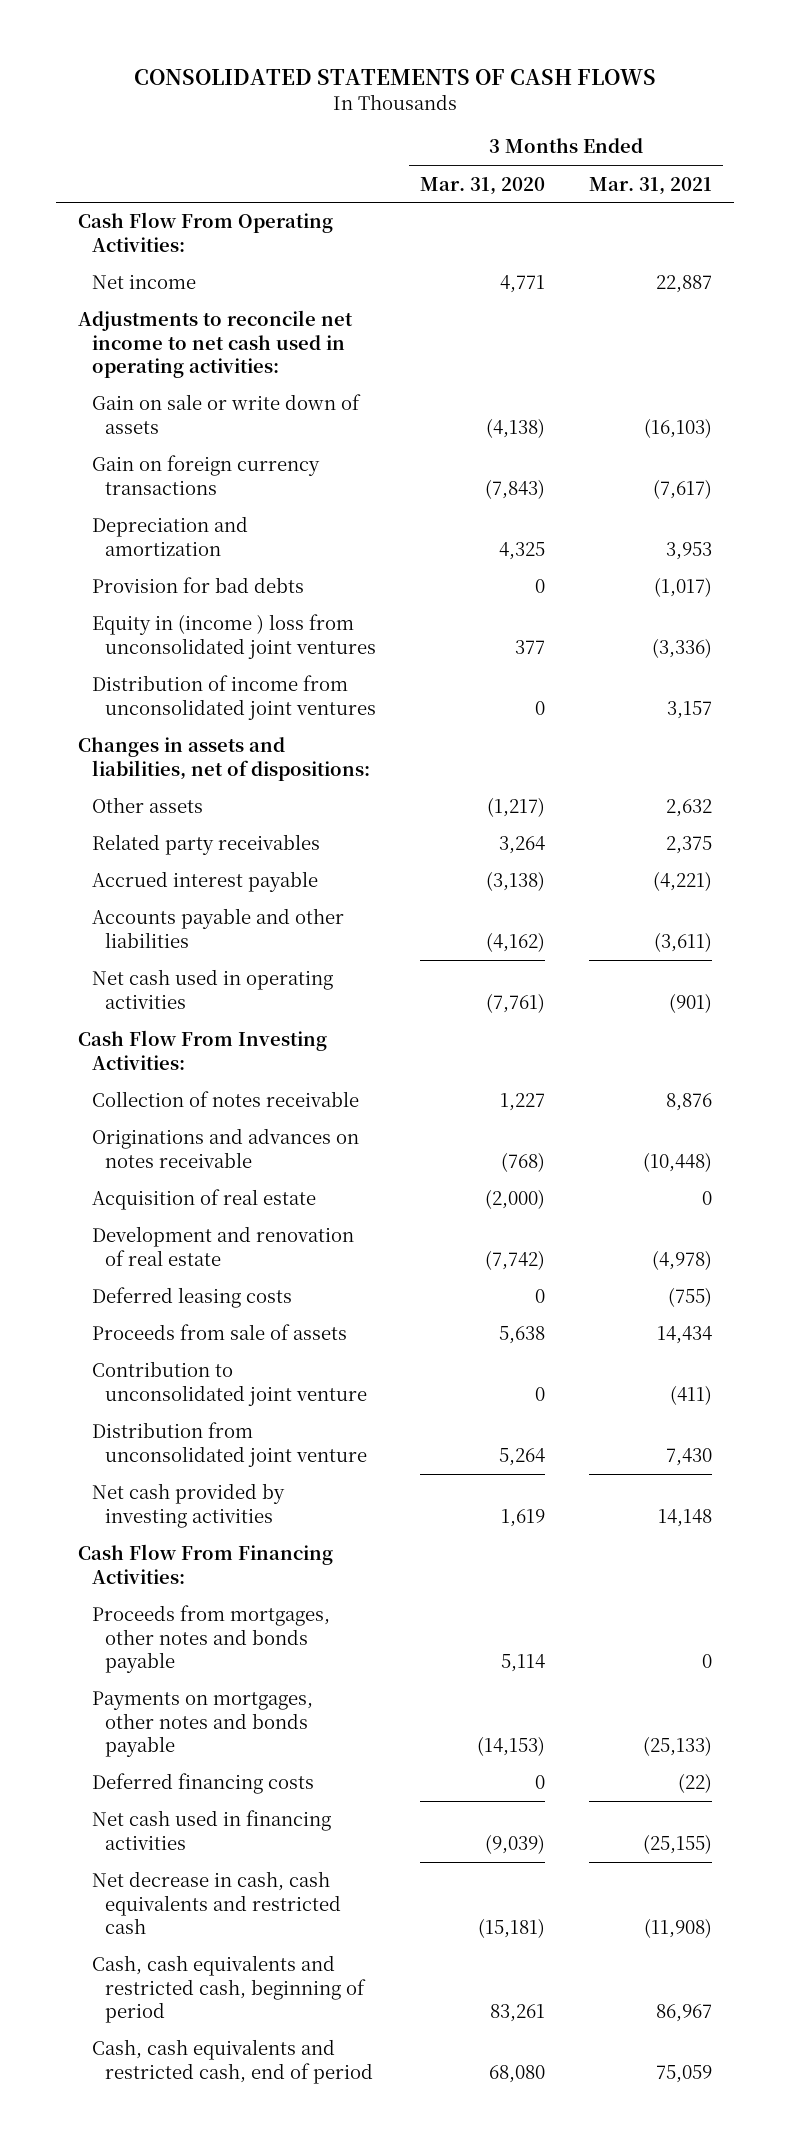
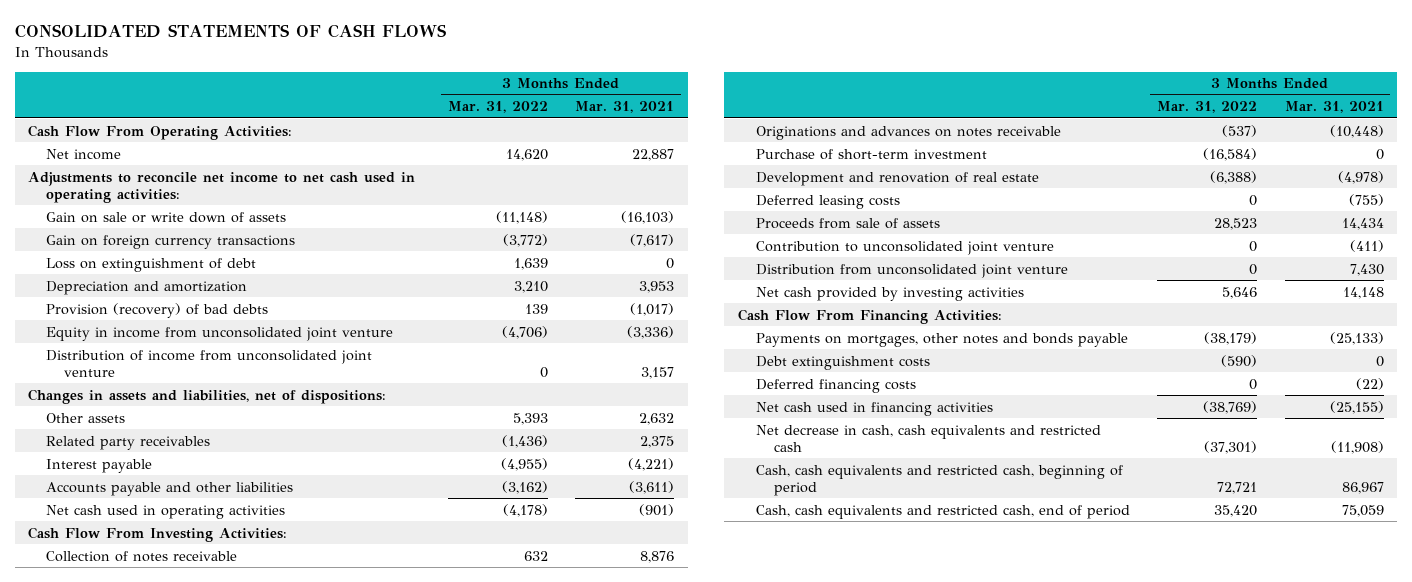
[420,176,546,195] Mar. 31, 2020 -> none
none -> [447,101,548,114] Mar. 31, 2022
none -> [46,257,257,272] Loss on extinguishment of debt
[91,577,304,594] Provision for bad debts -> [46,302,269,318] Provision (recovery) of bad debts
[91,614,377,659] Equity in (income ) loss from unconsolidated joint ventures -> [46,326,394,341] Equity in income from unconsolidated joint venture
[91,675,377,720] Distribution of income from unconsolidated joint ventures -> [46,349,373,377] Distribution of income from unconsolidated joint venture
[91,871,318,893] Accrued interest payable -> [46,458,153,473] Interest payable
[91,1189,316,1211] Acquisition of real estate -> none
none -> [755,148,987,160] Purchase of short-term investment
[91,1605,330,1674] Proceeds from mortgages, other notes and bonds payable -> none
none -> [755,355,930,370] Debt extinguishment costs

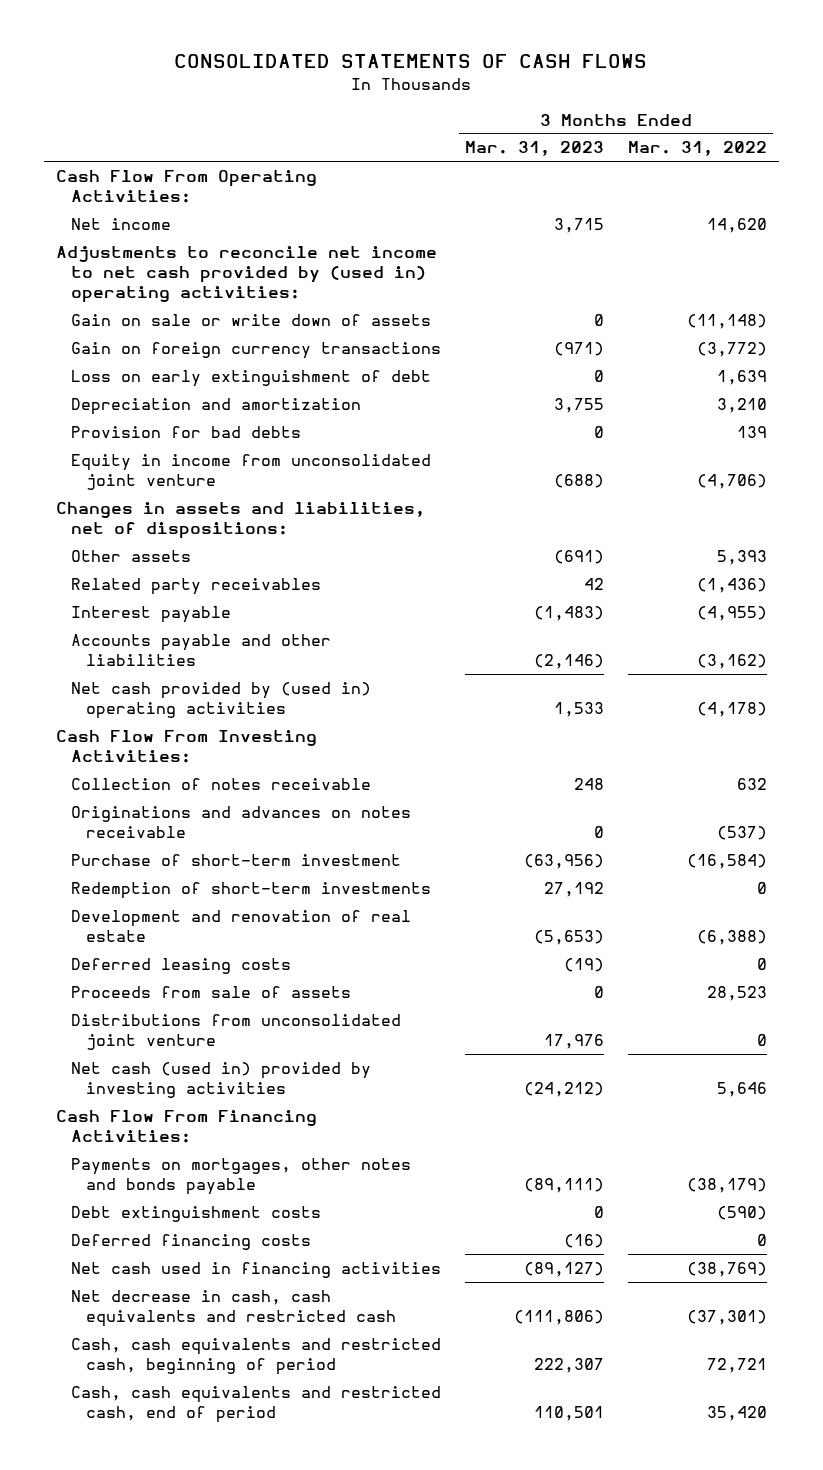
[575,101,675,114] Mar. 31, 2021 -> none
none -> [465,141,605,157] Mar. 31, 2023
[28,171,416,203] Adjustments to reconcile net income to net cash used in operating activities: -> [55,245,437,304] Adjustments to reconcile net income to net cash provided by (used in) operating activities:
[46,257,257,272] Loss on extinguishment of debt -> [71,369,432,387] Loss on early extinguishment of debt
[46,302,269,318] Provision (recovery) of bad debts -> [71,425,302,438] Provision for bad debts
[46,349,373,377] Distribution of income from unconsolidated joint venture -> none
[46,504,286,519] Net cash used in operating activities -> [71,681,372,720] Net cash provided by (used in) operating activities
none -> [71,881,432,899] Redemption of short-term investments
[755,240,1054,255] Contribution to unconsolidated joint venture -> none
[755,263,1068,278] Distribution from unconsolidated joint venture -> [71,1013,402,1051] Distributions from unconsolidated joint venture
[755,286,1024,301] Net cash provided by investing activities -> [71,1061,372,1099] Net cash (used in) provided by investing activities

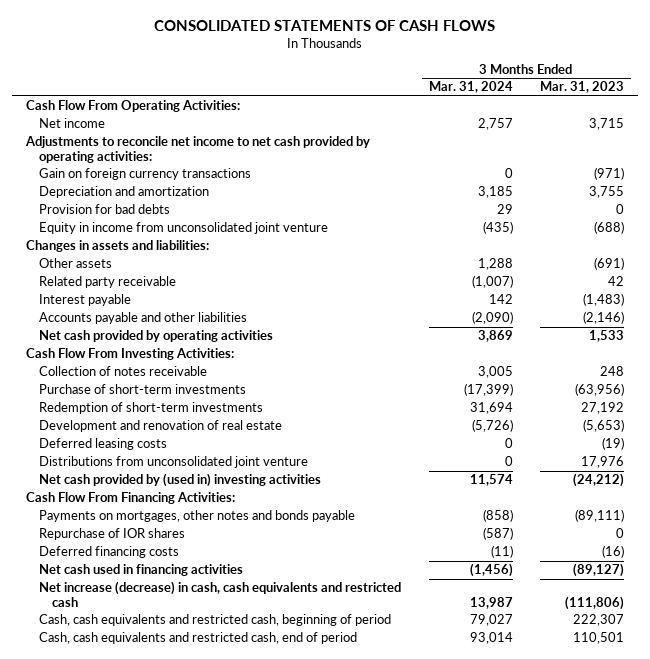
[628,141,768,157] Mar. 31, 2022 -> none
none -> [428,81,513,94] Mar. 31, 2024
[71,313,432,326] Gain on sale or write down of assets -> none
[55,245,437,304] Adjustments to reconcile net income to net cash provided by (used in) operating activities: -> [24,136,370,163] Adjustments to reconcile net income to net cash provided by operating activities:
[71,369,432,387] Loss on early extinguishment of debt -> none
[55,501,425,540] Changes in assets and liabilities, net of dispositions: -> [25,240,209,253] Changes in assets and liabilities:
[71,577,322,595] Related party receivables -> [38,276,176,289] Related party receivable
[71,681,372,720] Net cash provided by (used in) operating activities -> [38,330,273,343] Net cash provided by operating activities
[71,805,412,839] Originations and advances on notes receivable -> none
[71,853,402,866] Purchase of short-term investment -> [38,384,246,395] Purchase of short-term investments
[71,985,352,998] Proceeds from sale of assets -> none
[71,1061,372,1099] Net cash (used in) provided by investing activities -> [38,473,321,488] Net cash provided by (used in) investing activities
[71,1205,322,1222] Debt extinguishment costs -> none
none -> [38,528,185,541] Repurchase of IOR shares
[71,1289,397,1328] Net decrease in cash, cash equivalents and restricted cash -> [38,581,401,607] Net increase (decrease) in cash, cash equivalents and restricted cash

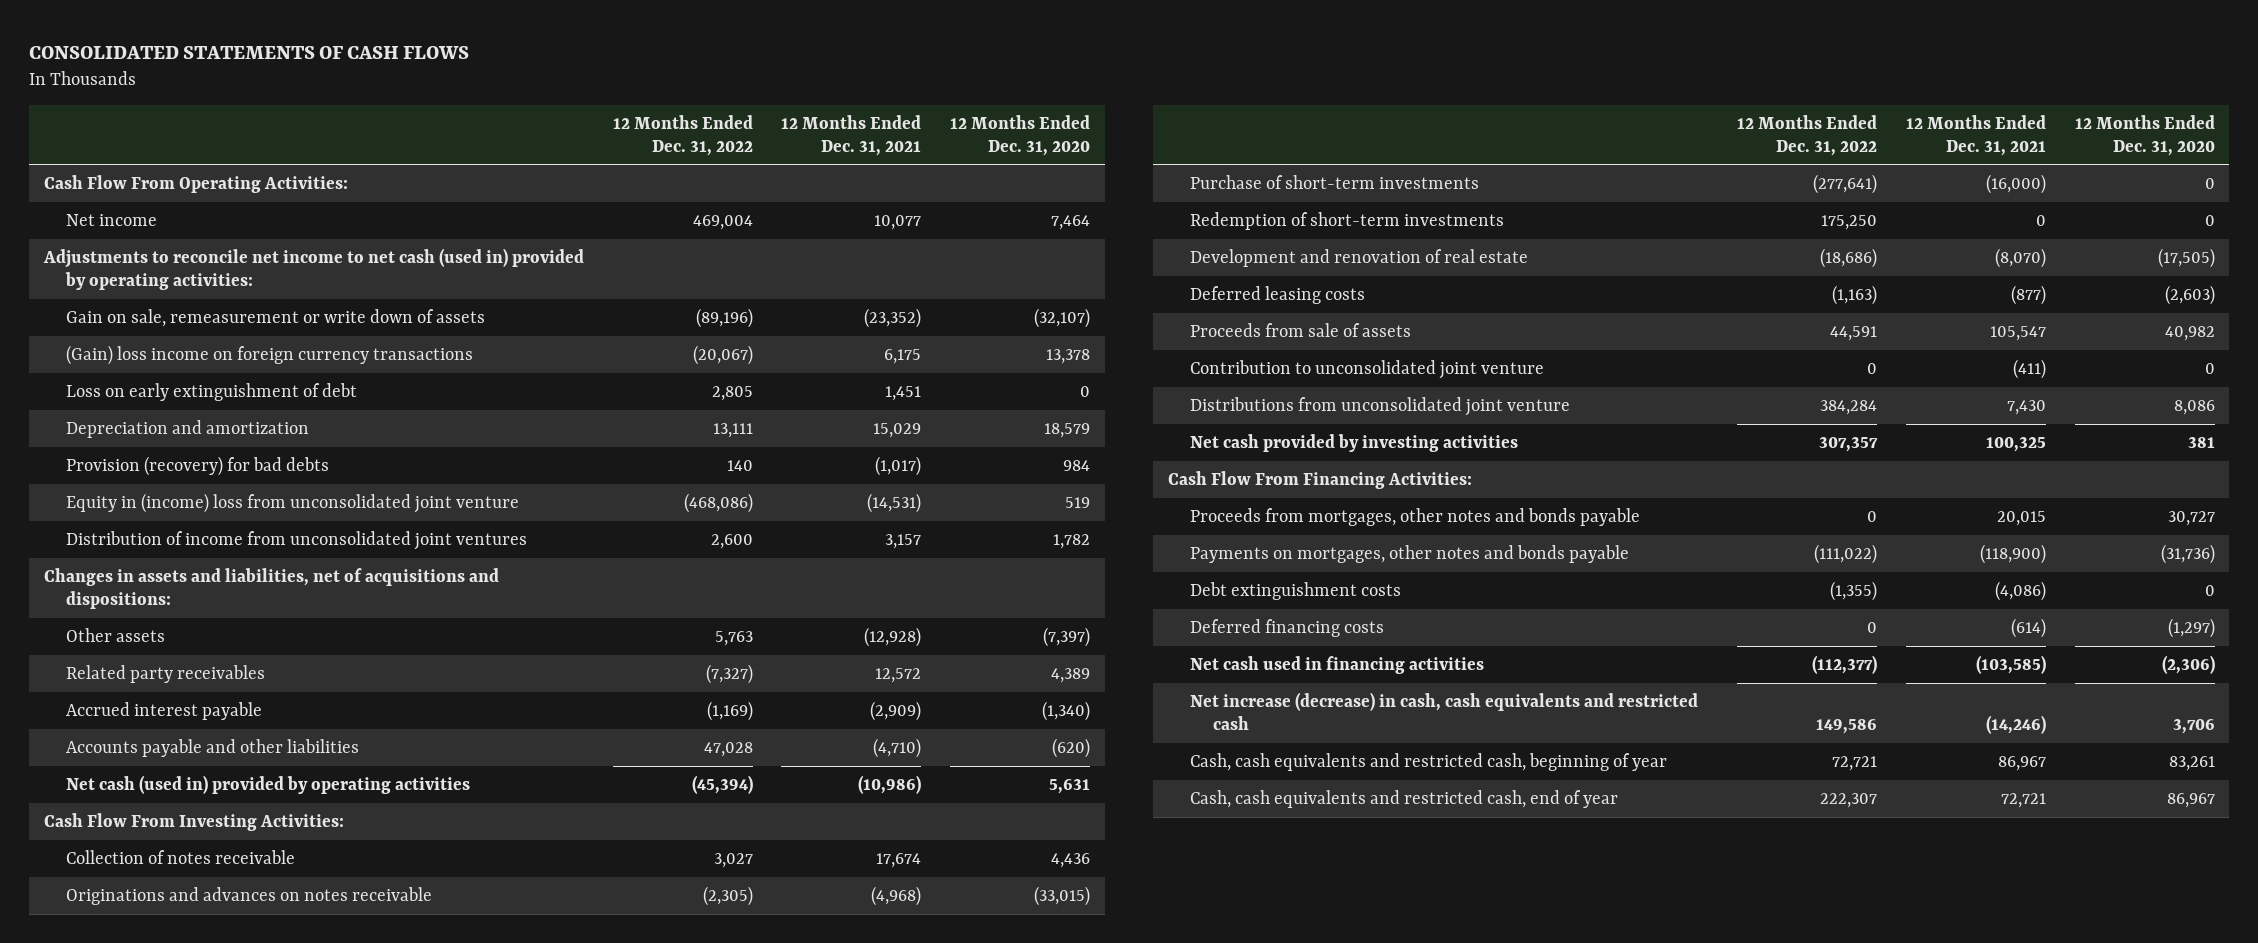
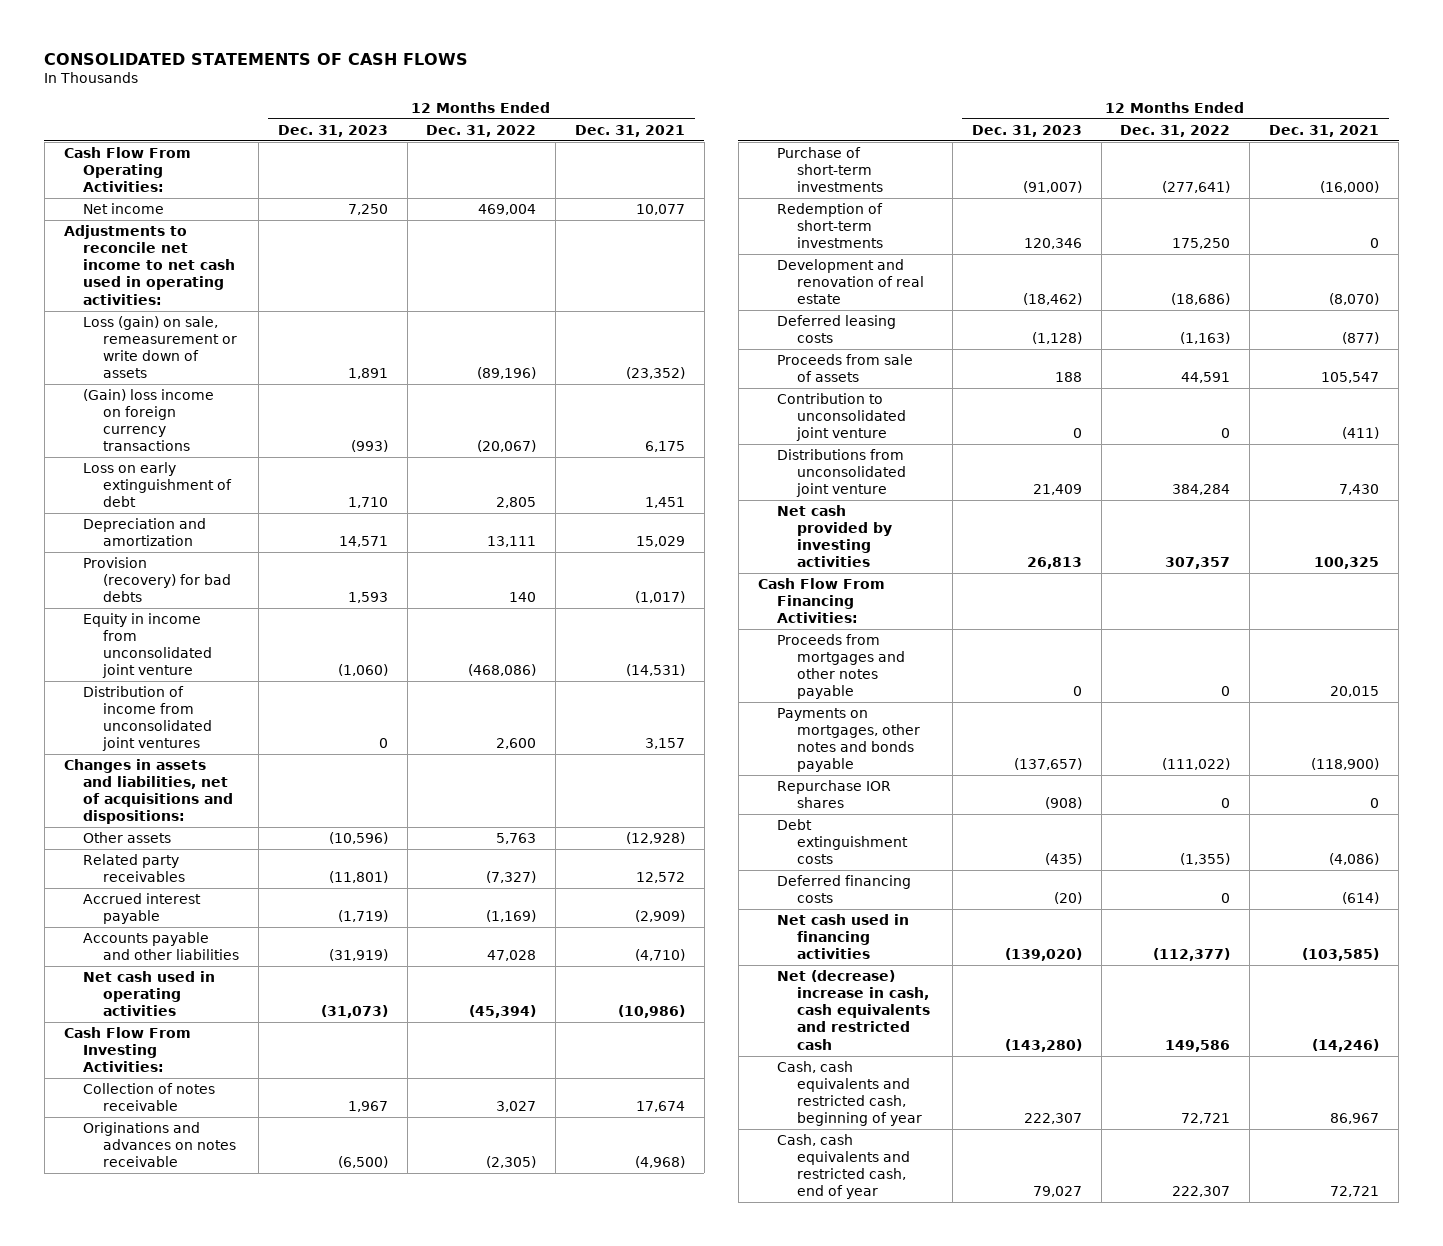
[950,114,1091,156] 12 Months Ended Dec. 31, 2020 -> none
none -> [277,124,388,137] Dec. 31, 2023
[42,247,584,290] Adjustments to reconcile net income to net cash (used in) provided by operating activities: -> [63,224,236,305] Adjustments to reconcile net income to net cash used in operating activities:
[66,308,486,327] Gain on sale, remeasurement or write down of assets -> [83,315,237,379] Loss (gain) on sale, remeasurement or write down of assets
[66,492,520,513] Equity in (income) loss from unconsolidated joint venture -> [83,612,212,679] Equity in income from unconsolidated joint venture
[66,774,471,794] Net cash (used in) provided by operating activities -> [83,970,216,1017] Net cash used in operating activities
[1190,507,1641,526] Proceeds from mortgages, other notes and bonds payable -> [777,633,906,700] Proceeds from mortgages and other notes payable
none -> [777,779,892,809] Repurchase IOR shares
[1190,691,1699,730] Net increase (decrease) in cash, cash equivalents and restricted cash -> [777,969,931,1050] Net (decrease) increase in cash, cash equivalents and restricted cash

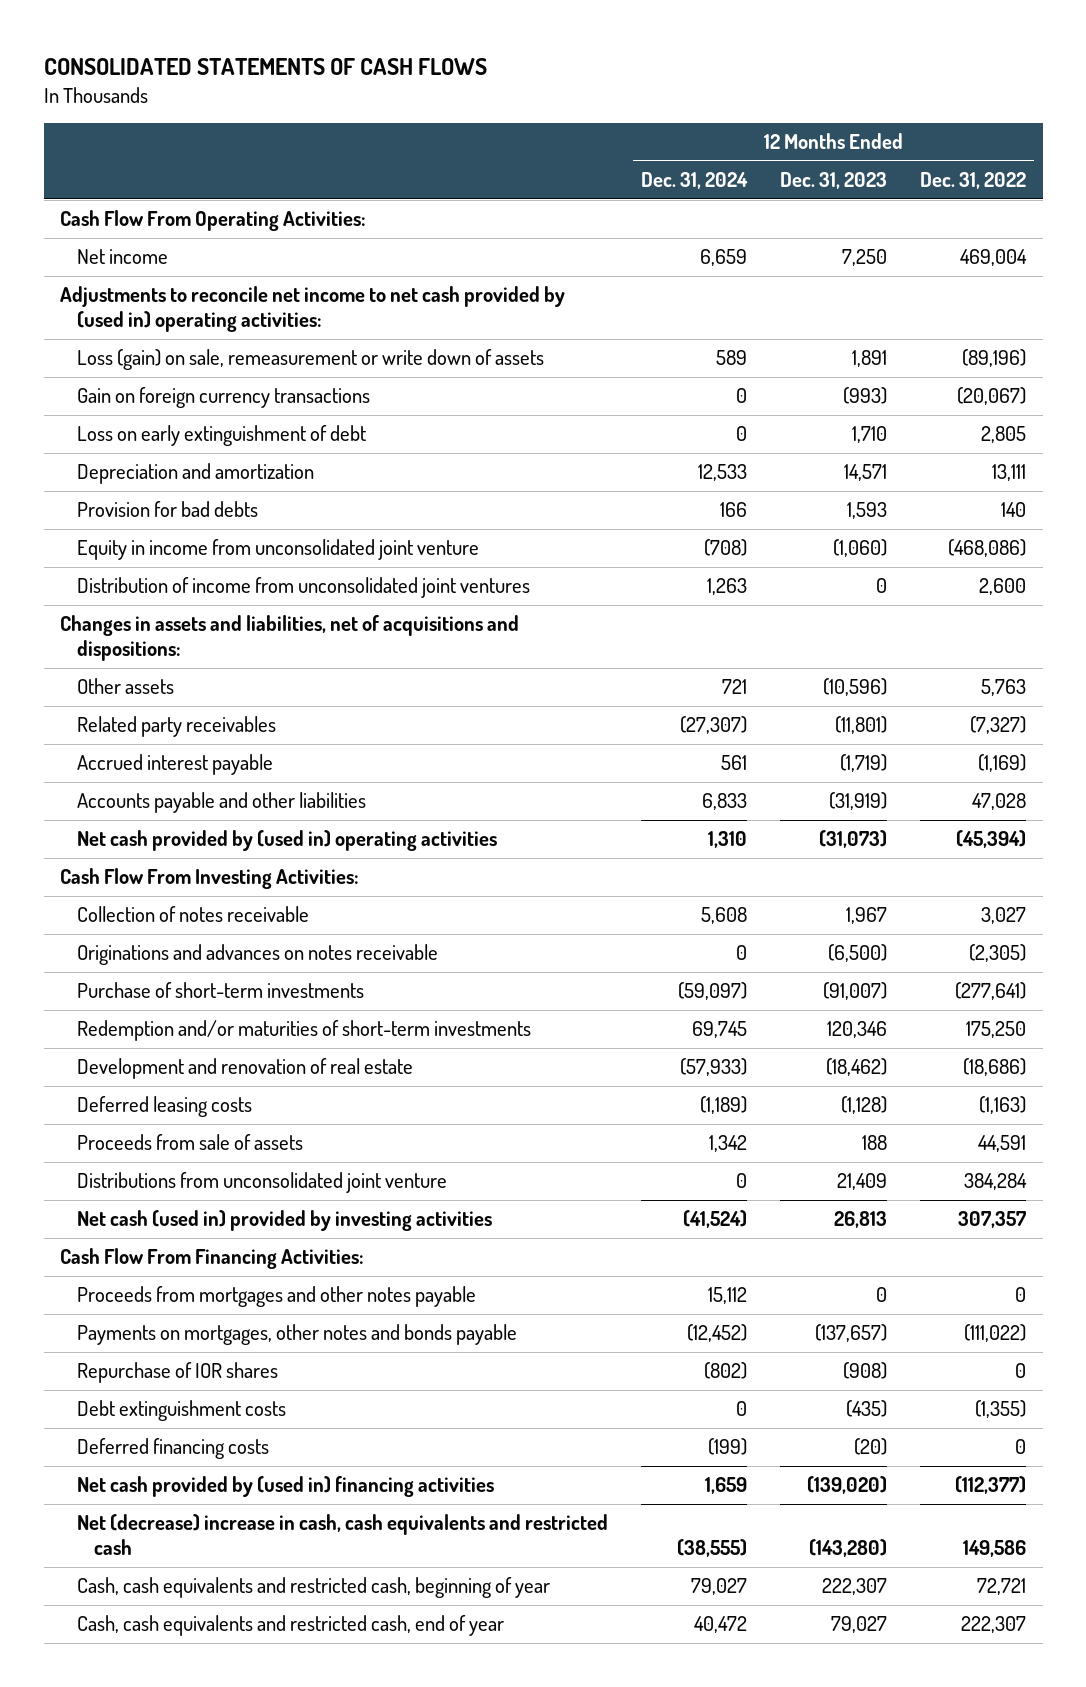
[575,124,686,137] Dec. 31, 2021 -> none
none -> [641,172,749,190] Dec. 31, 2024
[63,224,236,305] Adjustments to reconcile net income to net cash used in operating activities: -> [60,286,566,333] Adjustments to reconcile net income to net cash provided by (used in) operating activities:
[83,388,215,452] (Gain) loss income on foreign currency transactions -> [77,387,371,409] Gain on foreign currency transactions
[83,556,231,603] Provision (recovery) for bad debts -> [77,501,259,518] Provision for bad debts
[83,970,216,1017] Net cash used in operating activities -> [77,830,498,852] Net cash provided by (used in) operating activities
[777,202,884,249] Redemption of short-term investments -> [77,1020,532,1042] Redemption and/or maturities of short-term investments
[777,392,907,442] Contribution to unconsolidated joint venture -> none
[777,504,893,568] Net cash provided by investing activities -> [77,1210,493,1232] Net cash (used in) provided by investing activities
[777,779,892,809] Repurchase IOR shares -> [77,1362,279,1384] Repurchase of IOR shares
[777,913,910,960] Net cash used in financing activities -> [77,1476,495,1498] Net cash provided by (used in) financing activities

